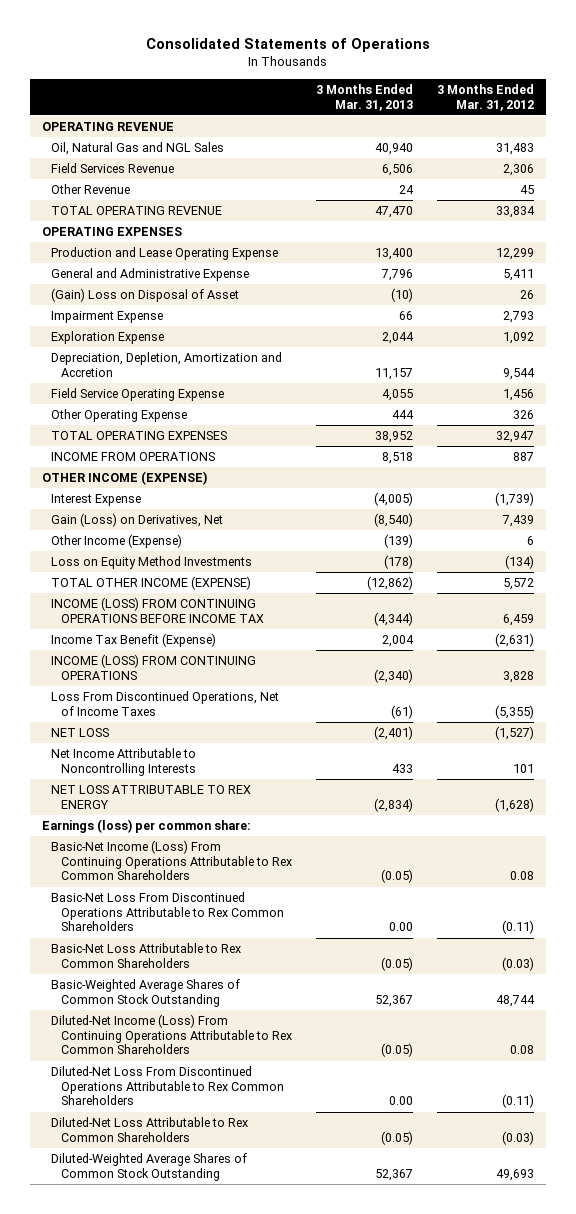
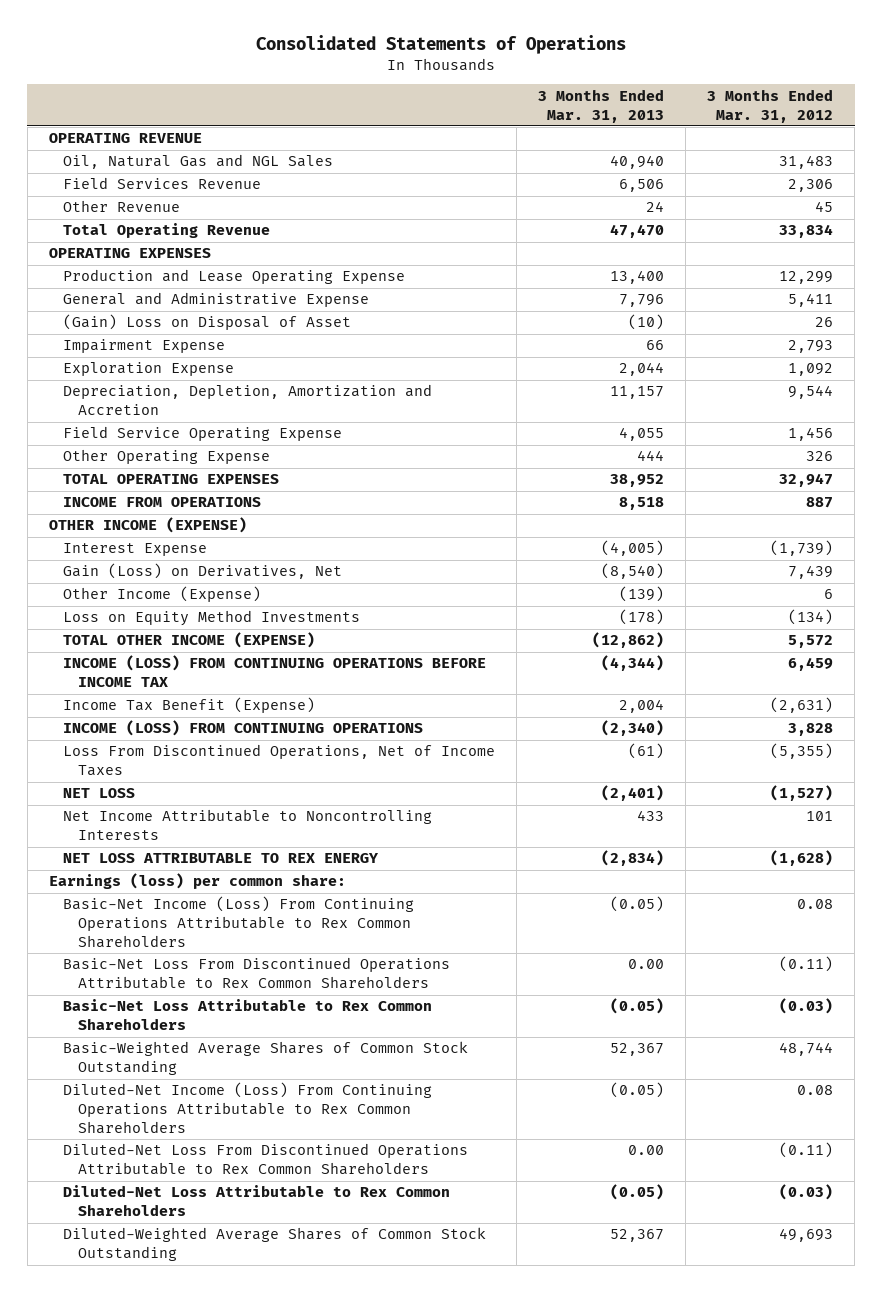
[51,206,223,216] TOTAL OPERATING REVENUE -> [63,223,271,239] Total Operating Revenue

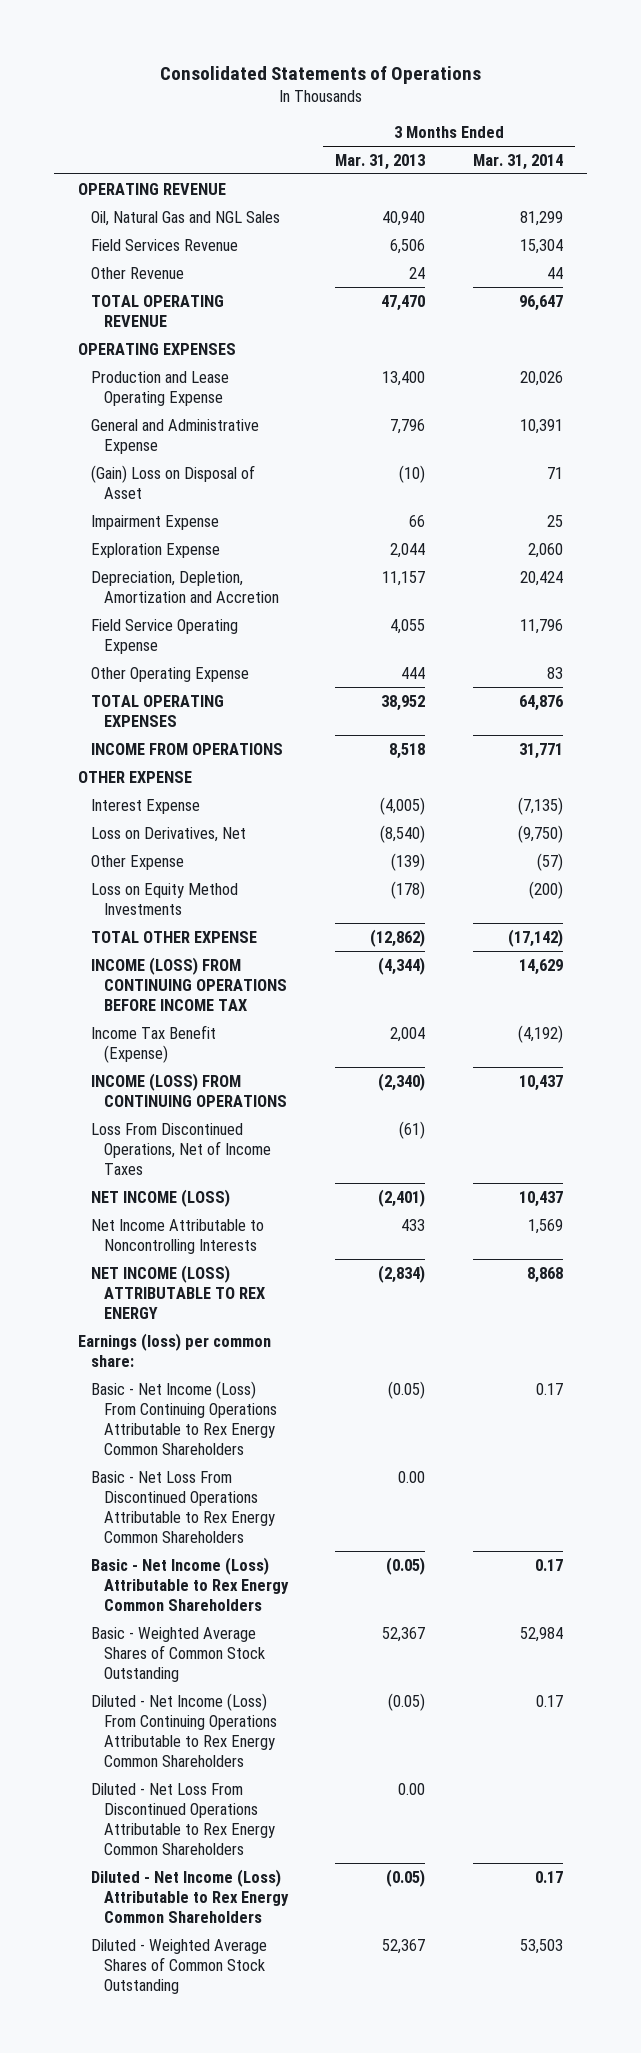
[707,88,834,123] 3 Months Ended Mar. 31, 2012 -> none
none -> [473,153,564,170] Mar. 31, 2014
[63,223,271,239] Total Operating Revenue -> [90,294,224,327] TOTAL OPERATING REVENUE
[48,517,247,534] OTHER INCOME (EXPENSE) -> [78,770,193,783] OTHER EXPENSE
[63,563,343,580] Gain (Loss) on Derivatives, Net -> [90,826,246,842] Loss on Derivatives, Net
[63,586,262,603] Other Income (Expense) -> [90,854,184,870] Other Expense
[63,632,316,649] TOTAL OTHER INCOME (EXPENSE) -> [90,930,257,943] TOTAL OTHER EXPENSE
[63,788,136,799] NET LOSS -> [90,1188,230,1207] NET INCOME (LOSS)
[63,853,380,864] NET LOSS ATTRIBUTABLE TO REX ENERGY -> [90,1264,265,1319] NET INCOME (LOSS) ATTRIBUTABLE TO REX ENERGY
[63,896,415,949] Basic-Net Income (Loss) From Continuing Operations Attributable to Rex Common Shareholders -> [90,1380,277,1455] Basic - Net Income (Loss) From Continuing Operations Attributable to Rex Energy Common Shareholders
[63,957,451,990] Basic-Net Loss From Discontinued Operations Attributable to Rex Common Shareholders -> [90,1470,275,1543] Basic - Net Loss From Discontinued Operations Attributable to Rex Energy Common Shareholders
[63,999,433,1031] Basic-Net Loss Attributable to Rex Common Shareholders -> [90,1556,289,1611] Basic - Net Income (Loss) Attributable to Rex Energy Common Shareholders
[63,1041,469,1076] Basic-Weighted Average Shares of Common Stock Outstanding -> [90,1626,265,1682] Basic - Weighted Average Shares of Common Stock Outstanding
[63,1082,433,1135] Diluted-Net Income (Loss) From Continuing Operations Attributable to Rex Common Shareholders -> [90,1692,277,1767] Diluted - Net Income (Loss) From Continuing Operations Attributable to Rex Energy Common Shareholders
[63,1143,469,1176] Diluted-Net Loss From Discontinued Operations Attributable to Rex Common Shareholders -> [90,1782,275,1855] Diluted - Net Loss From Discontinued Operations Attributable to Rex Energy Common Shareholders
[63,1185,451,1217] Diluted-Net Loss Attributable to Rex Common Shareholders -> [90,1868,289,1923] Diluted - Net Income (Loss) Attributable to Rex Energy Common Shareholders
[63,1227,487,1262] Diluted-Weighted Average Shares of Common Stock Outstanding -> [90,1938,267,1994] Diluted - Weighted Average Shares of Common Stock Outstanding

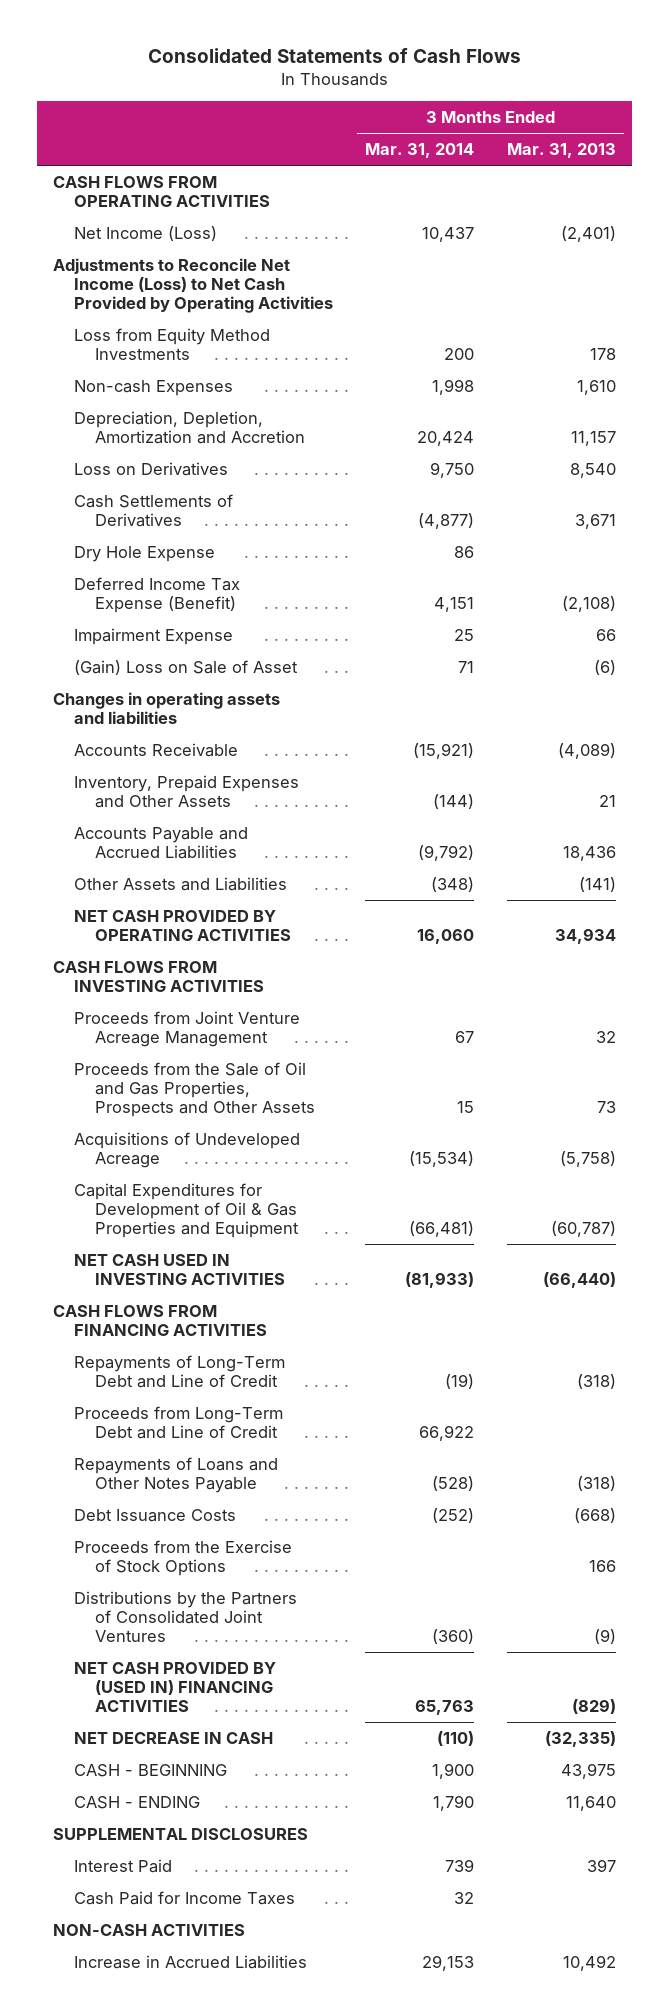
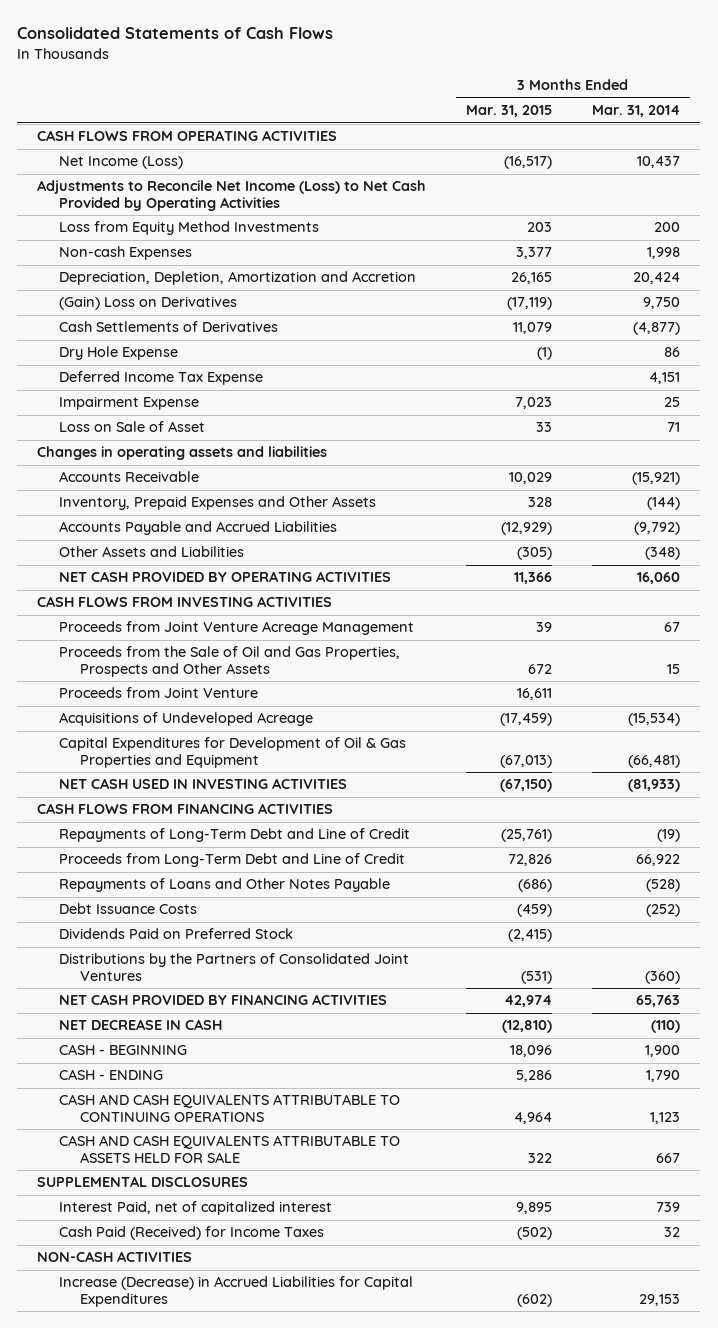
[506,143,616,159] Mar. 31, 2013 -> none
none -> [466,105,553,118] Mar. 31, 2015
[73,461,228,476] Loss on Derivatives -> [58,296,237,311] (Gain) Loss on Derivatives
[73,576,240,614] Deferred Income Tax Expense (Benefit) -> [58,371,263,386] Deferred Income Tax Expense
[73,659,298,675] (Gain) Loss on Sale of Asset -> [58,421,205,433] Loss on Sale of Asset
none -> [58,687,258,699] Proceeds from Joint Venture
[73,1539,292,1577] Proceeds from the Exercise of Stock Options -> none
none -> [58,928,293,940] Dividends Paid on Preferred Stock
[73,1661,276,1713] NET CASH PROVIDED BY (USED IN) FINANCING ACTIVITIES -> [58,994,387,1006] NET CASH PROVIDED BY FINANCING ACTIVITIES
none -> [58,1094,400,1123] CASH AND CASH EQUIVALENTS ATTRIBUTABLE TO CONTINUING OPERATIONS
none -> [58,1135,400,1164] CASH AND CASH EQUIVALENTS ATTRIBUTABLE TO ASSETS HELD FOR SALE
[73,1858,172,1873] Interest Paid -> [58,1201,332,1216] Interest Paid, net of capitalized interest
[73,1890,295,1905] Cash Paid for Income Taxes -> [58,1226,324,1241] Cash Paid (Received) for Income Taxes
[73,1954,307,1969] Increase in Accrued Liabilities -> [58,1276,413,1308] Increase (Decrease) in Accrued Liabilities for Capital Expenditures

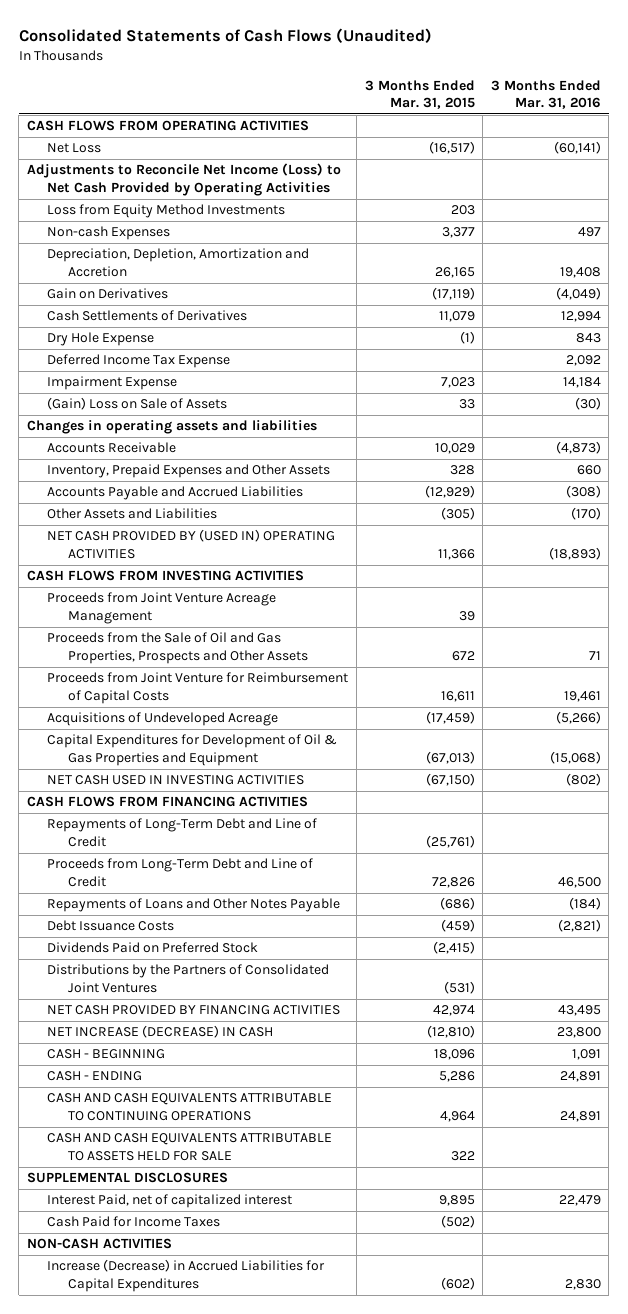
[17,27,334,40] Consolidated Statements of Cash Flows -> [18,27,432,43] Consolidated Statements of Cash Flows (Unaudited)
[592,105,681,118] Mar. 31, 2014 -> none
none -> [490,79,601,110] 3 Months Ended Mar. 31, 2016
[58,156,183,170] Net Income (Loss) -> [47,143,102,154] Net Loss
[58,296,237,311] (Gain) Loss on Derivatives -> [47,288,169,300] Gain on Derivatives
[58,421,205,433] Loss on Sale of Asset -> [47,397,228,411] (Gain) Loss on Sale of Assets
[58,571,391,583] NET CASH PROVIDED BY OPERATING ACTIVITIES -> [47,529,336,560] NET CASH PROVIDED BY (USED IN) OPERATING ACTIVITIES
[58,687,258,699] Proceeds from Joint Venture -> [47,672,349,705] Proceeds from Joint Venture for Reimbursement of Capital Costs
[58,1019,222,1031] NET DECREASE IN CASH -> [47,1025,274,1039] NET INCREASE (DECREASE) IN CASH
[58,1226,324,1241] Cash Paid (Received) for Income Taxes -> [47,1216,221,1228] Cash Paid for Income Taxes

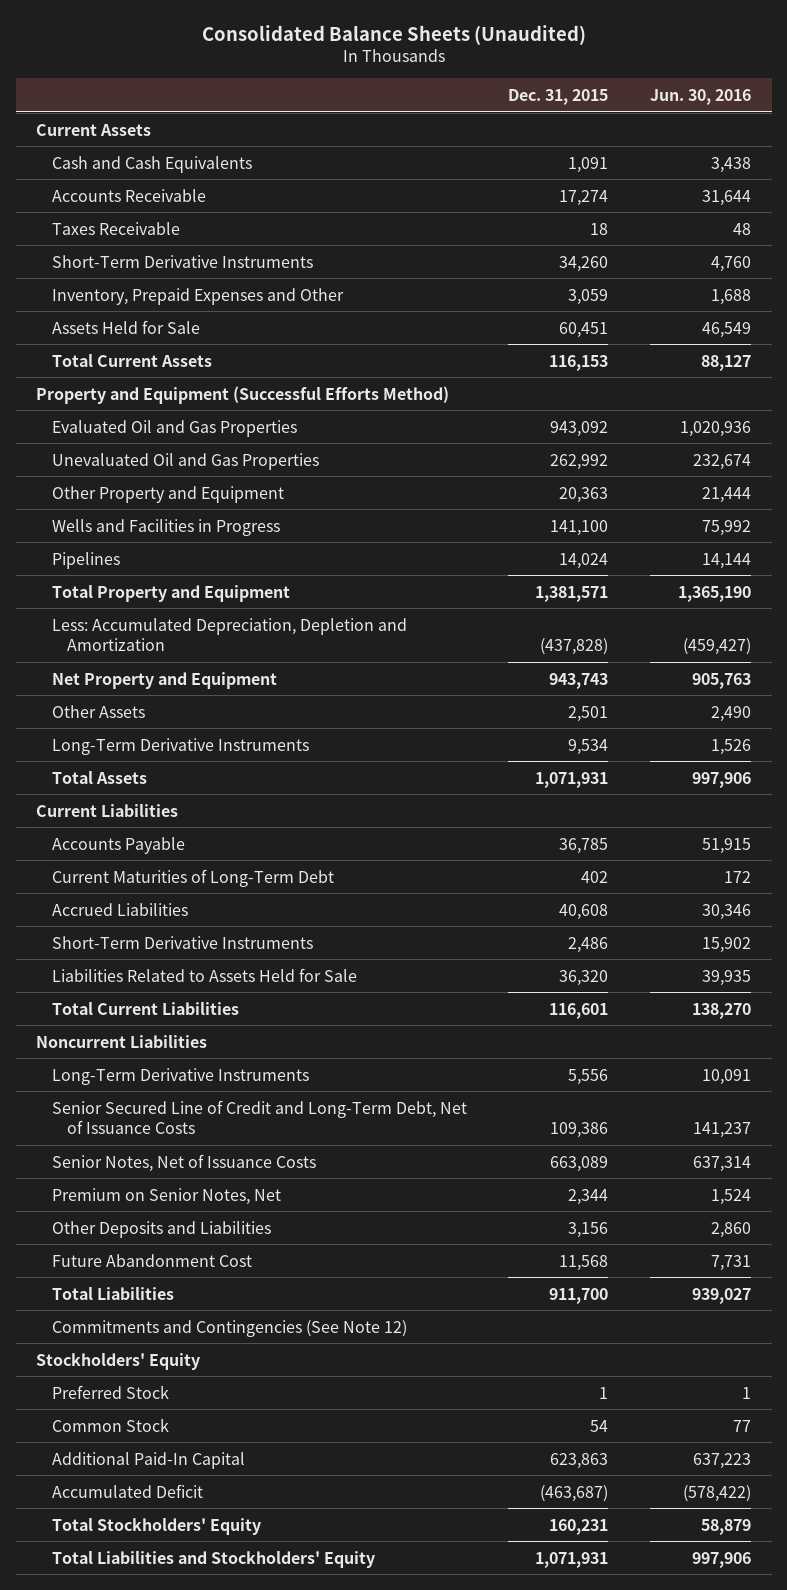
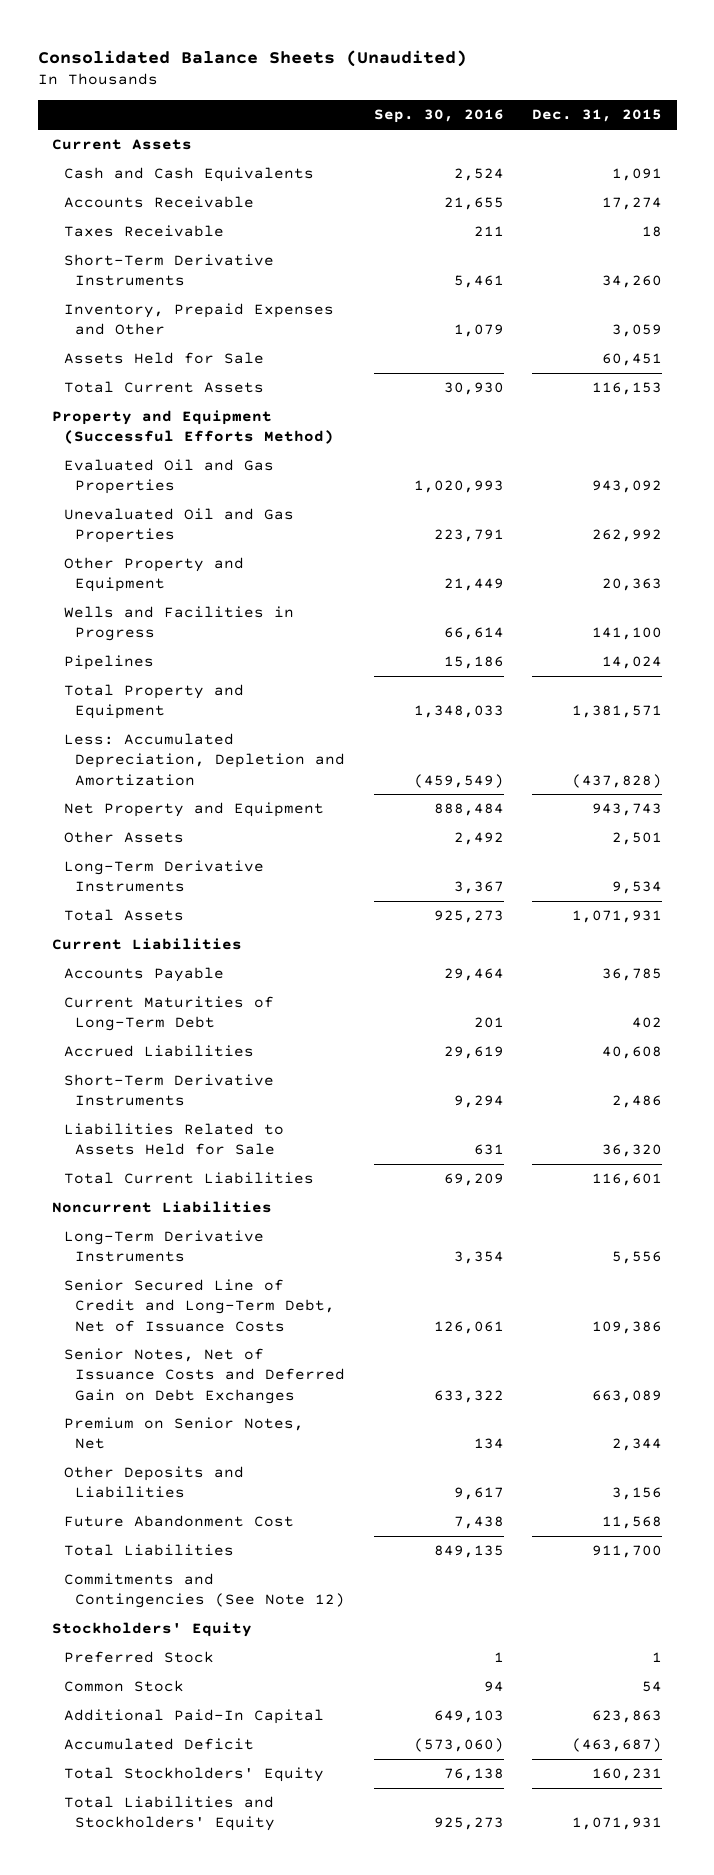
[649,88,751,105] Jun. 30, 2016 -> none
none -> [373,109,504,124] Sep. 30, 2016
[51,1153,316,1172] Senior Notes, Net of Issuance Costs -> [63,1348,346,1404] Senior Notes, Net of Issuance Costs and Deferred Gain on Debt Exchanges

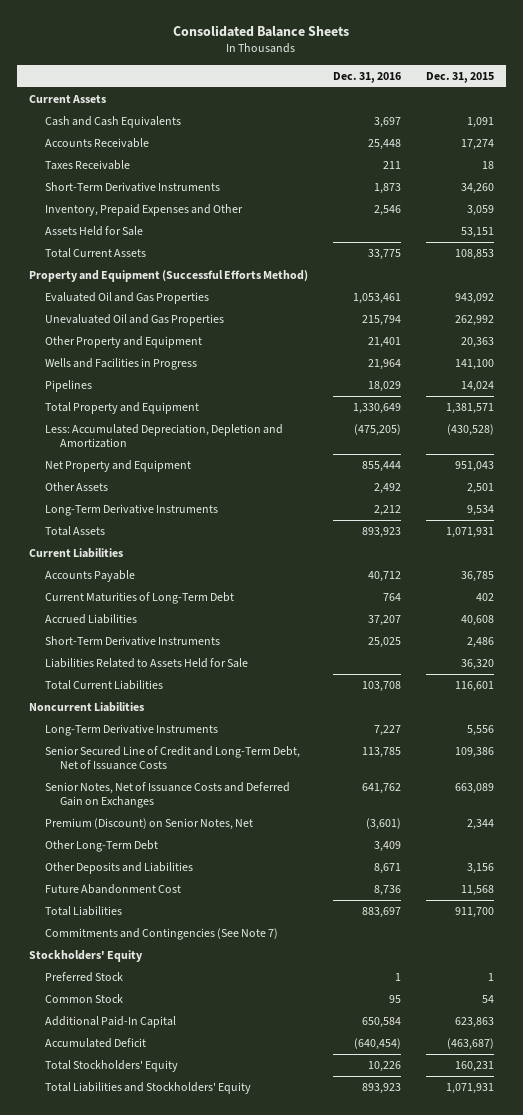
[37,49,467,67] Consolidated Balance Sheets (Unaudited) -> [173,24,350,37] Consolidated Balance Sheets
[373,109,504,124] Sep. 30, 2016 -> none
none -> [332,71,401,83] Dec. 31, 2016
[602,353,663,367] 60,451 -> [460,227,494,239] 53,151
[592,382,663,396] 116,153 -> [454,249,494,261] 108,853
[572,773,663,788] (437,828) -> [446,424,494,437] (430,528)
[592,803,663,817] 943,743 -> [454,461,494,473] 951,043
[63,1348,346,1404] Senior Notes, Net of Issuance Costs and Deferred Gain on Debt Exchanges -> [44,782,290,809] Senior Notes, Net of Issuance Costs and Deferred Gain on Exchanges
[63,1417,304,1450] Premium on Senior Notes, Net -> [44,818,253,831] Premium (Discount) on Senior Notes, Net
none -> [44,840,158,853] Other Long-Term Debt
[63,1573,346,1609] Commitments and Contingencies (See Note 12) -> [44,928,278,941] Commitments and Contingencies (See Note 7)

